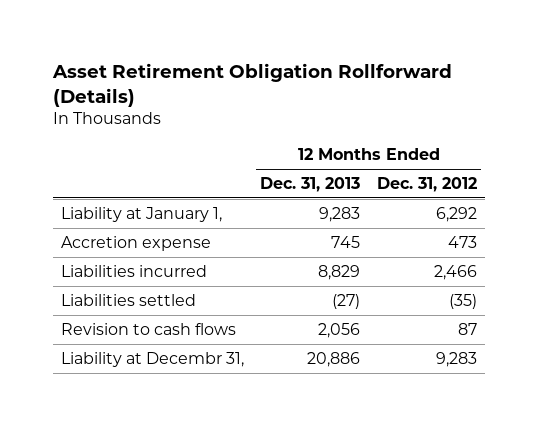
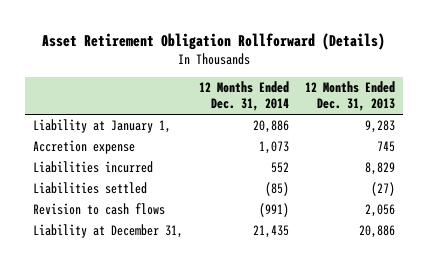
[376,176,477,192] Dec. 31, 2012 -> none
none -> [199,81,290,112] 12 Months Ended Dec. 31, 2014
[61,351,245,367] Liability at Decembr 31, -> [33,224,184,239] Liability at December 31,

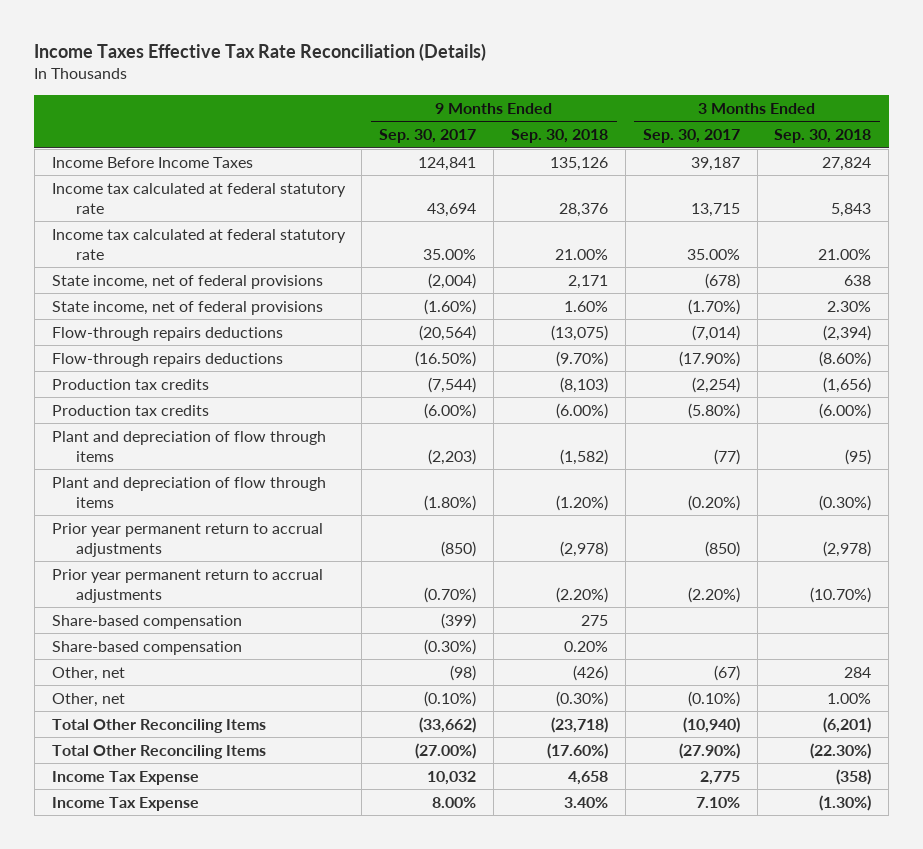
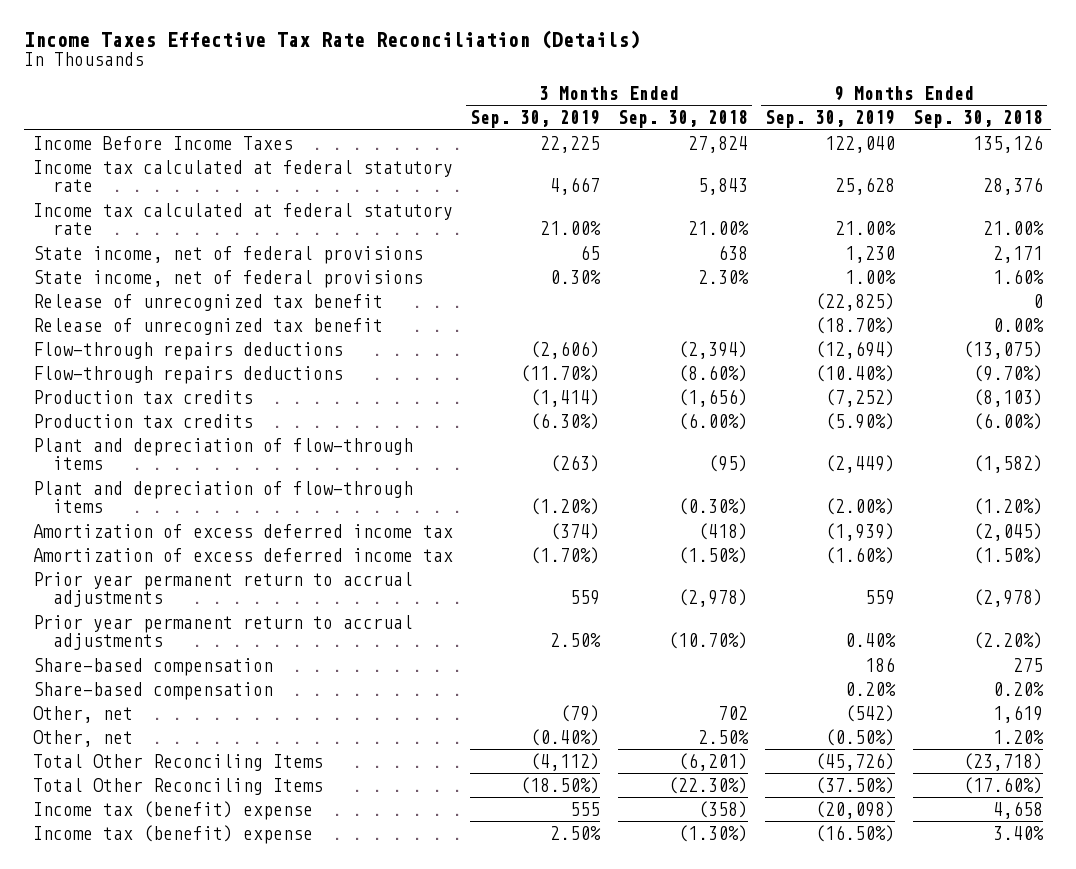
[379,129,477,144] Sep. 30, 2017 -> none
[642,129,740,144] Sep. 30, 2017 -> none
none -> [470,110,601,129] Sep. 30, 2019
none -> [765,110,896,129] Sep. 30, 2019
none -> [33,293,384,311] Release of unrecognized tax benefit
none -> [33,317,384,335] Release of unrecognized tax benefit
[51,430,326,462] Plant and depreciation of flow through items -> [33,437,414,471] Plant and depreciation of flow-through items
[51,476,326,508] Plant and depreciation of flow through items -> [33,480,414,514] Plant and depreciation of flow-through items
none -> [33,523,454,538] Amortization of excess deferred income tax
none -> [33,547,454,562] Amortization of excess deferred income tax
[573,664,609,681] (426) -> [992,704,1043,723] 1,619
[844,666,872,678] 284 -> [717,705,748,720] 702
[556,690,609,707] (0.30%) -> [992,729,1044,744] 1.20%
[827,692,872,704] 1.00% -> [697,729,749,744] 2.50%
[51,770,199,785] Income Tax Expense -> [33,800,314,820] Income tax (benefit) expense
[51,796,199,811] Income Tax Expense -> [33,824,314,844] Income tax (benefit) expense

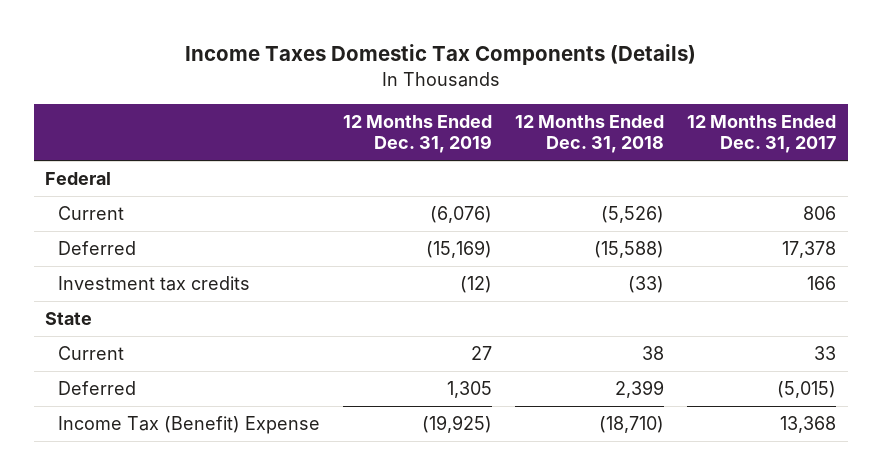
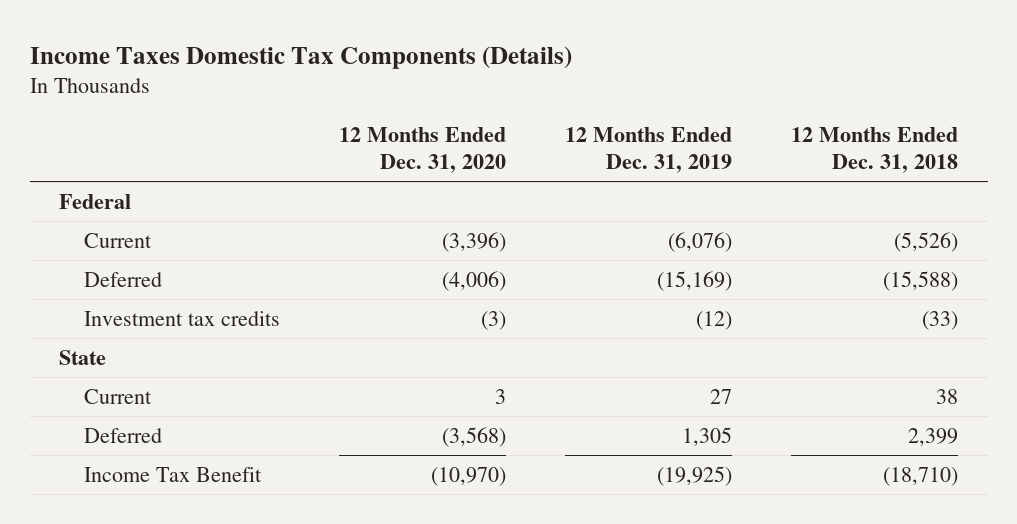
[687,114,837,154] 12 Months Ended Dec. 31, 2017 -> none
none -> [339,126,507,173] 12 Months Ended Dec. 31, 2020
[57,416,320,435] Income Tax (Benefit) Expense -> [84,466,263,482] Income Tax Benefit

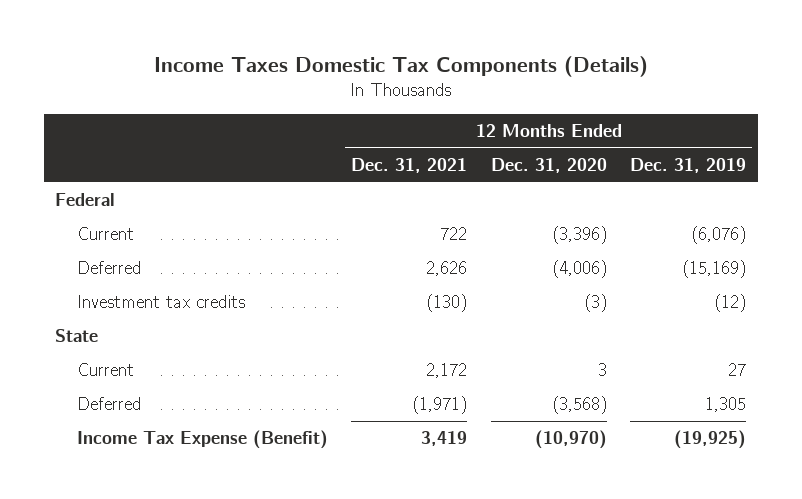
[791,126,959,173] 12 Months Ended Dec. 31, 2018 -> none
none -> [351,157,468,173] Dec. 31, 2021
[84,466,263,482] Income Tax Benefit -> [76,430,328,450] Income Tax Expense (Benefit)

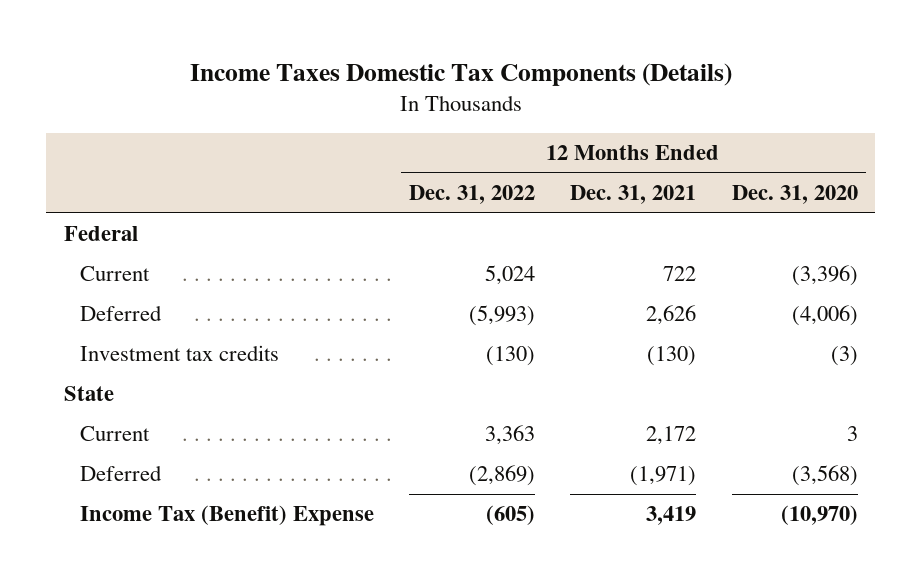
[630,157,747,173] Dec. 31, 2019 -> none
none -> [409,185,536,205] Dec. 31, 2022
[76,430,328,450] Income Tax Expense (Benefit) -> [80,505,375,527] Income Tax (Benefit) Expense

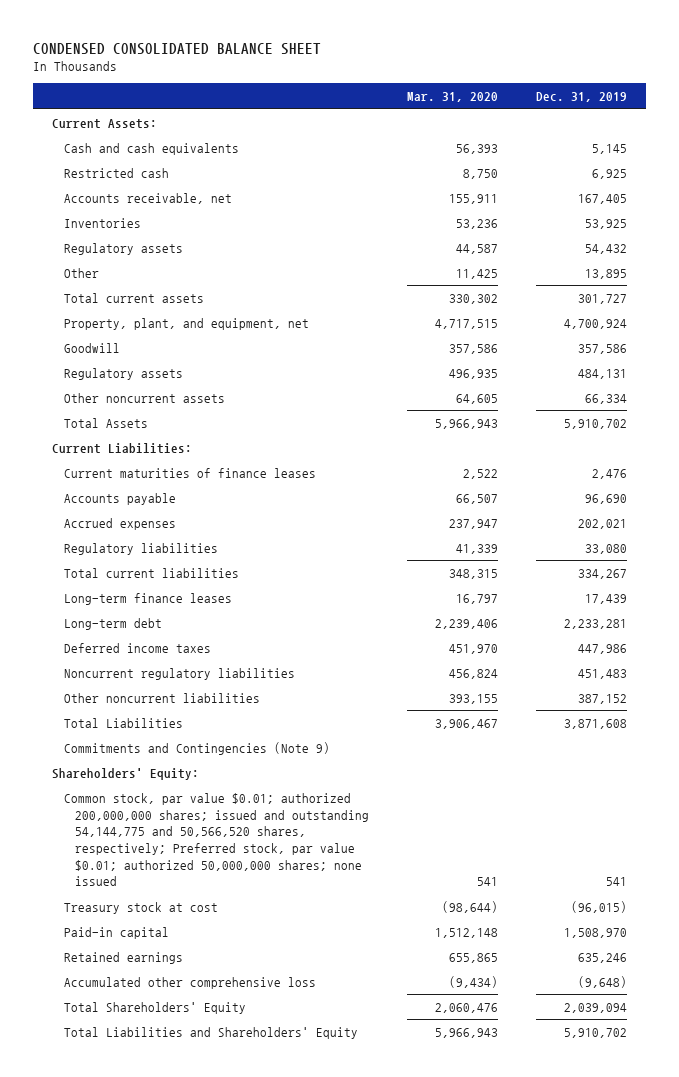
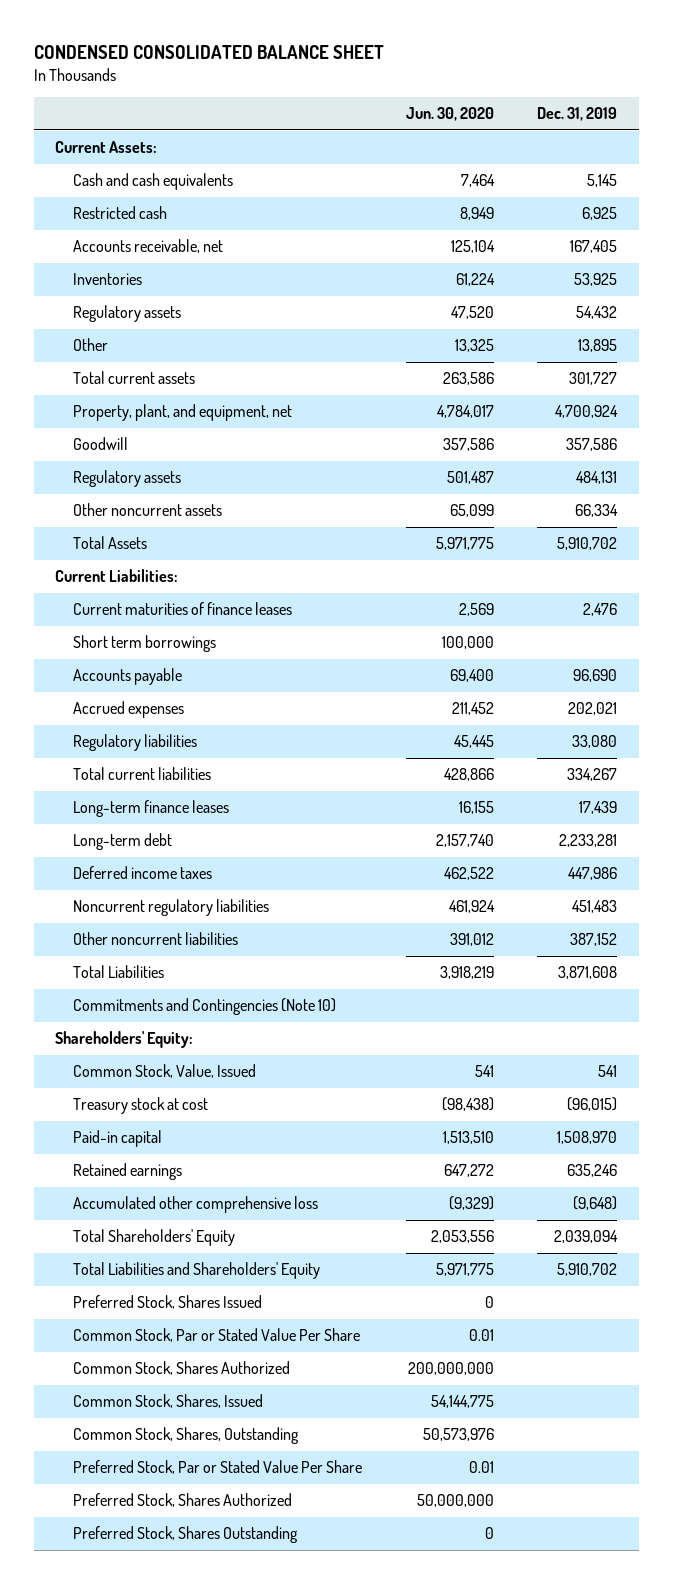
[407,92,499,103] Mar. 31, 2020 -> none
none -> [405,107,494,122] Jun. 30, 2020
none -> [73,635,217,653] Short term borrowings
[63,741,330,755] Commitments and Contingencies (Note 9) -> [73,998,337,1016] Commitments and Contingencies (Note 10)
[63,792,369,887] Common stock, par value $0.01; authorized 200,000,000 shares; issued and outstanding 54,144,775 and 50,566,520 shares, respectively; Preferred stock, par value $0.01; authorized 50,000,000 shares; none issued -> [73,1064,257,1079] Common Stock, Value, Issued
none -> [73,1295,263,1310] Preferred Stock, Shares Issued
none -> [73,1328,361,1343] Common Stock, Par or Stated Value Per Share
none -> [73,1361,291,1376] Common Stock, Shares Authorized
none -> [73,1394,264,1409] Common Stock, Shares, Issued
none -> [73,1427,300,1445] Common Stock, Shares, Outstanding
none -> [73,1460,363,1475] Preferred Stock, Par or Stated Value Per Share
none -> [73,1493,293,1508] Preferred Stock, Shares Authorized
none -> [73,1526,299,1544] Preferred Stock, Shares Outstanding

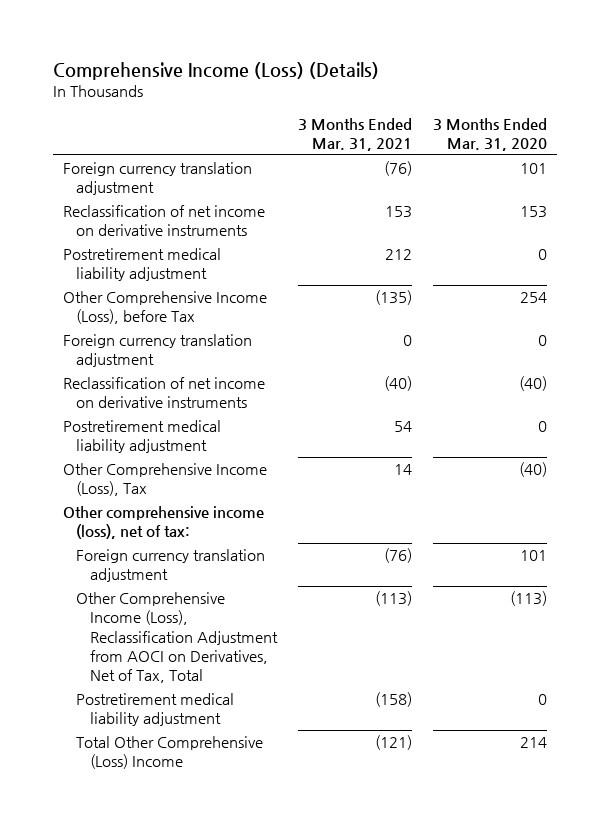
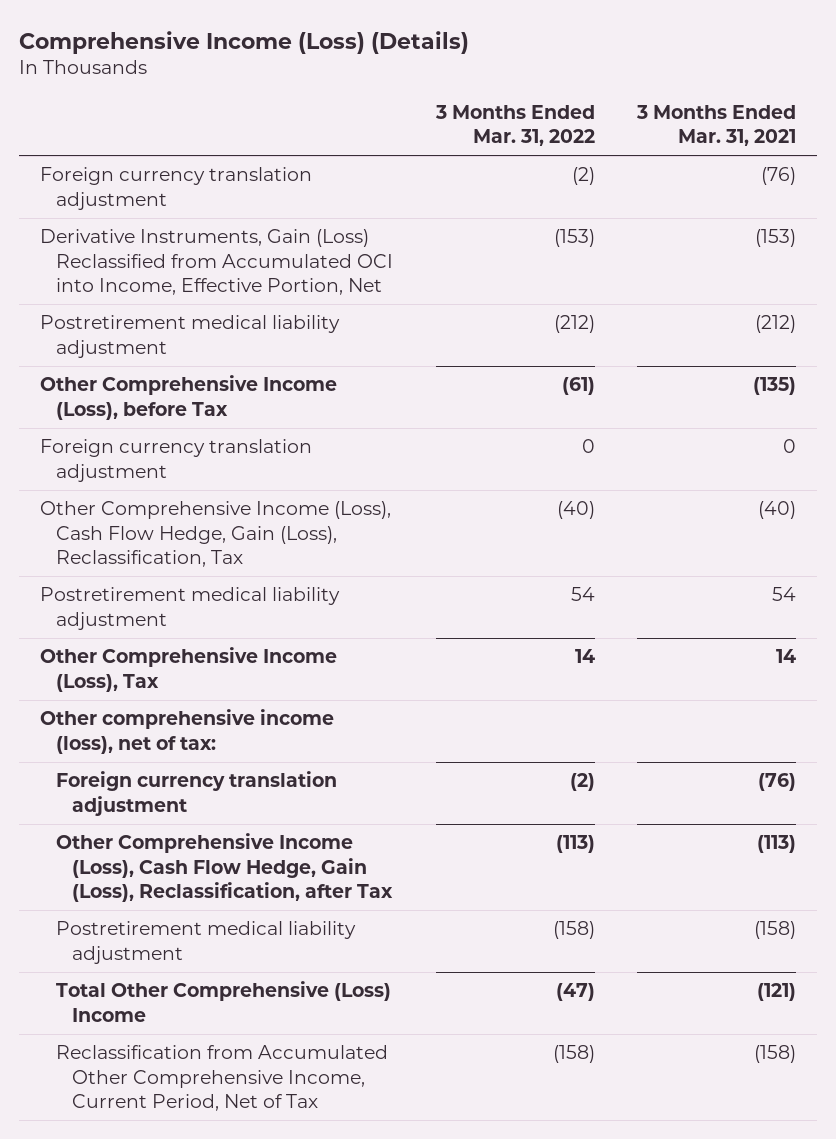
[432,117,547,152] 3 Months Ended Mar. 31, 2020 -> none
none -> [434,105,595,147] 3 Months Ended Mar. 31, 2022
[63,205,266,237] Reclassification of net income on derivative instruments -> none
none -> [40,229,394,295] Derivative Instruments, Gain (Loss) Reclassified from Accumulated OCI into Income, Effective Portion, Net
[384,249,412,261] 212 -> [755,315,797,334] (212)
[63,377,266,409] Reclassification of net income on derivative instruments -> none
none -> [40,501,392,567] Other Comprehensive Income (Loss), Cash Flow Hedge, Gain (Loss), Reclassification, Tax
[76,592,278,683] Other Comprehensive Income (Loss), Reclassification Adjustment from AOCI on Derivatives, Net of Tax, Total -> [56,833,394,902] Other Comprehensive Income (Loss), Cash Flow Hedge, Gain (Loss), Reclassification, after Tax
none -> [56,1045,389,1111] Reclassification from Accumulated Other Comprehensive Income, Current Period, Net of Tax

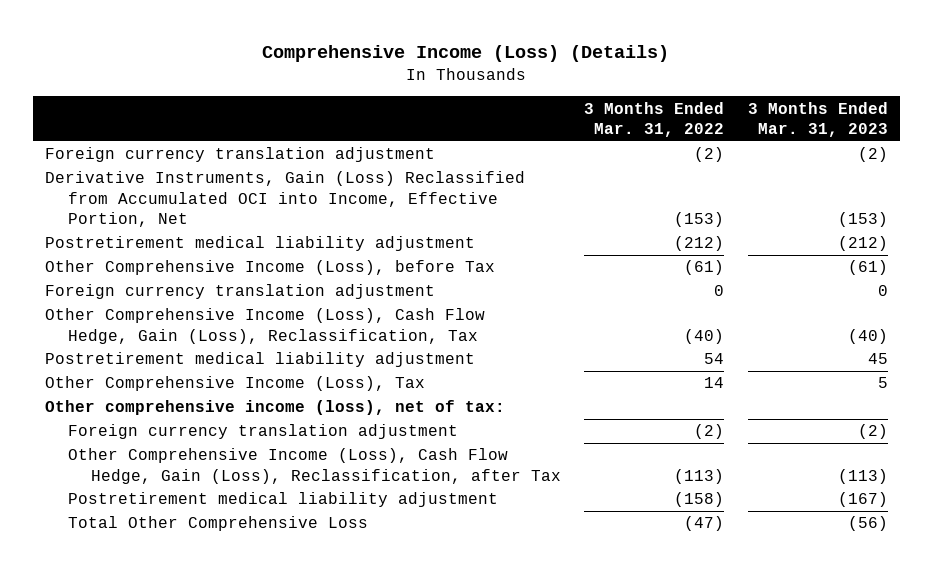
[636,105,797,147] 3 Months Ended Mar. 31, 2021 -> none
none -> [747,101,888,138] 3 Months Ended Mar. 31, 2023
[56,1045,389,1111] Reclassification from Accumulated Other Comprehensive Income, Current Period, Net of Tax -> none
[56,981,392,1022] Total Other Comprehensive (Loss) Income -> [67,516,368,532] Total Other Comprehensive Loss

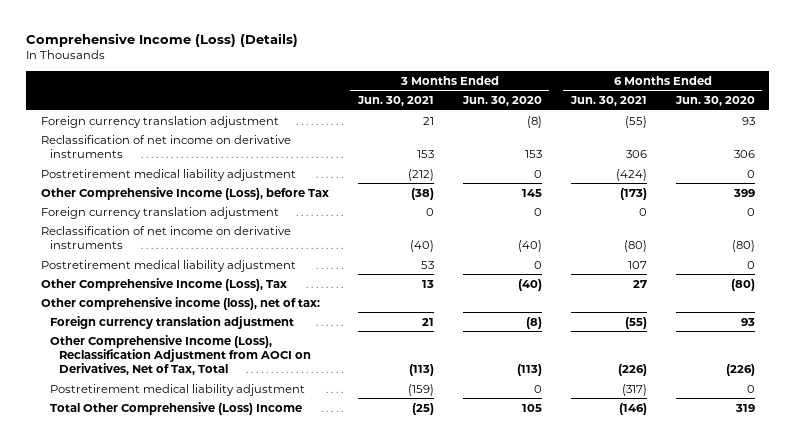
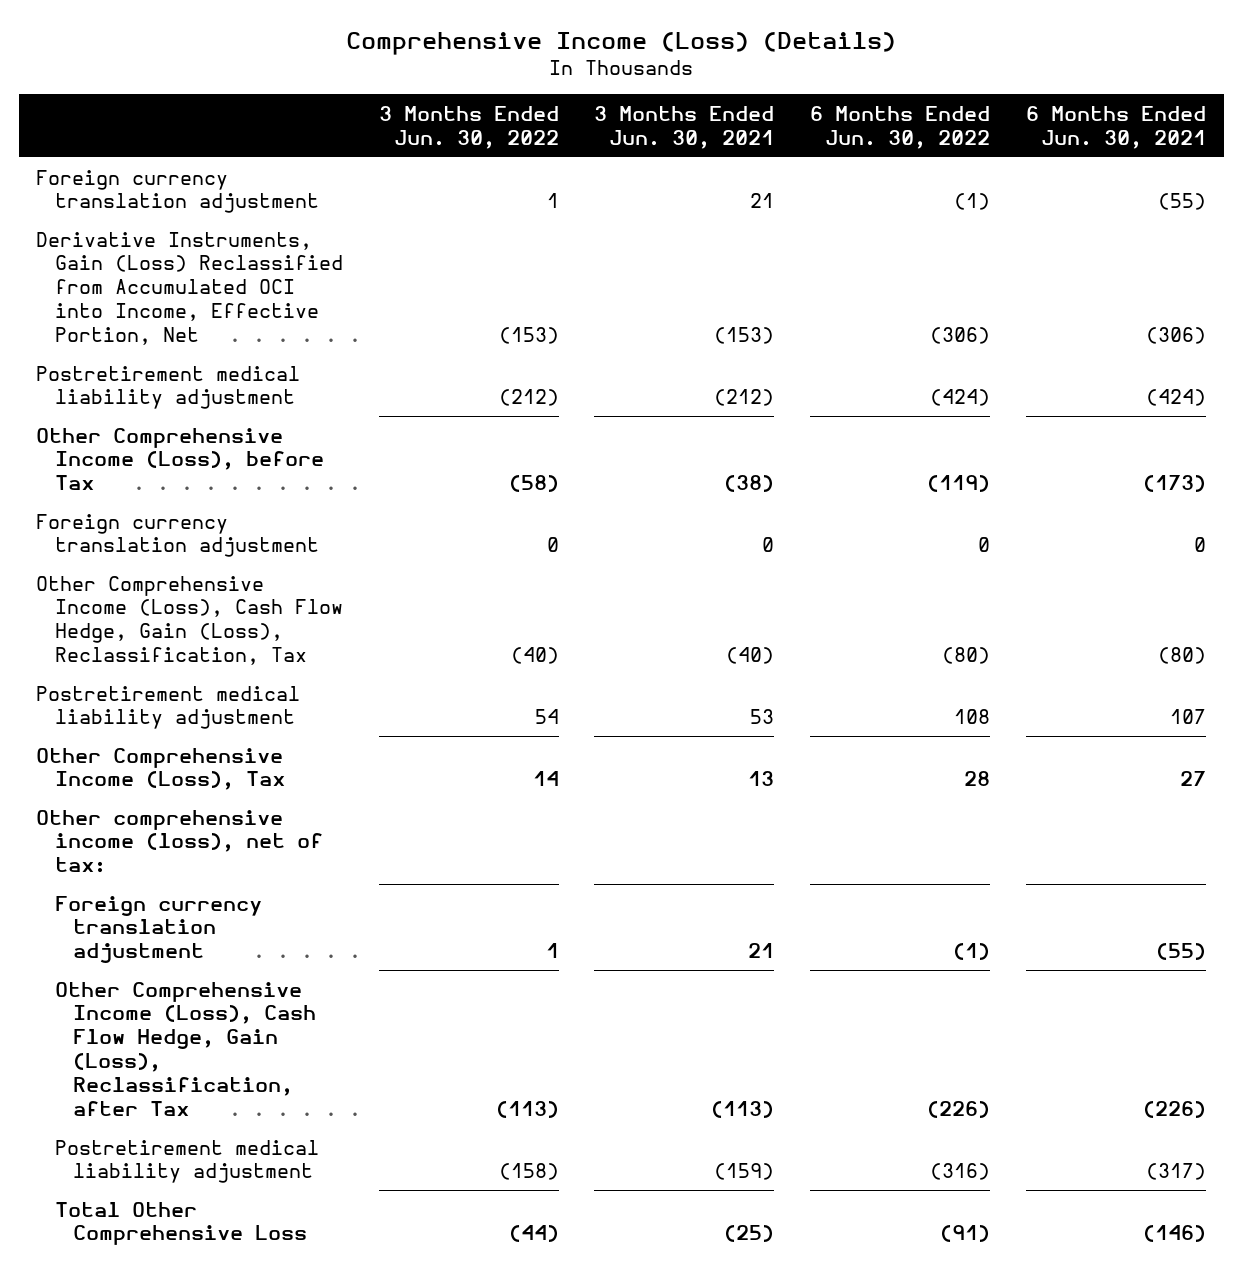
[461,95,542,106] Jun. 30, 2020 -> none
[674,95,755,106] Jun. 30, 2020 -> none
none -> [378,105,559,149] 3 Months Ended Jun. 30, 2022
none -> [810,105,991,149] 6 Months Ended Jun. 30, 2022
[40,134,291,158] Reclassification of net income on derivative instruments -> none
none -> [36,231,343,346] Derivative Instruments, Gain (Loss) Reclassified from Accumulated OCI into Income, Effective Portion, Net
[40,225,291,249] Reclassification of net income on derivative instruments -> none
none -> [36,575,343,666] Other Comprehensive Income (Loss), Cash Flow Hedge, Gain (Loss), Reclassification, Tax
[49,334,312,376] Other Comprehensive Income (Loss), Reclassification Adjustment from AOCI on Derivatives, Net of Tax, Total -> [54,981,317,1117] Other Comprehensive Income (Loss), Cash Flow Hedge, Gain (Loss), Reclassification, after Tax
[49,401,302,415] Total Other Comprehensive (Loss) Income -> [54,1201,308,1246] Total Other Comprehensive Loss

